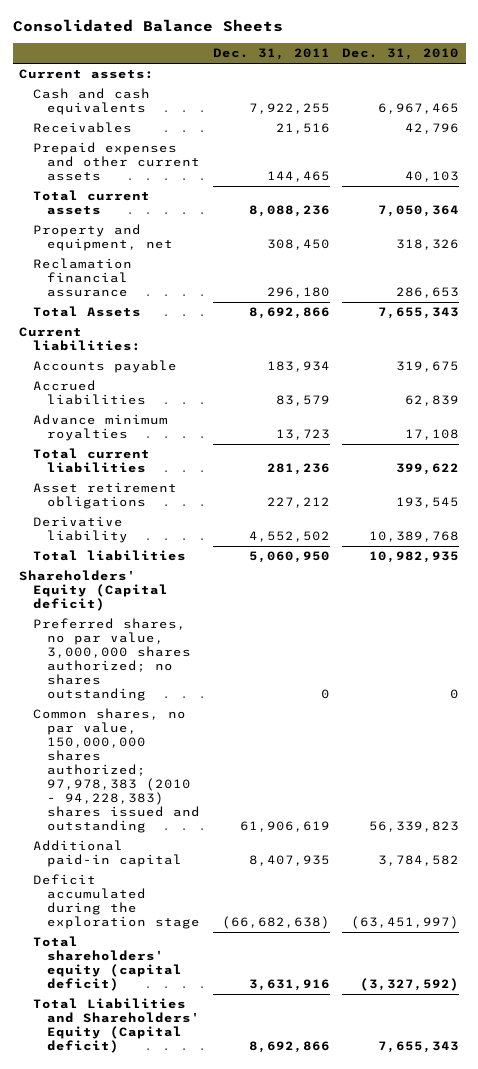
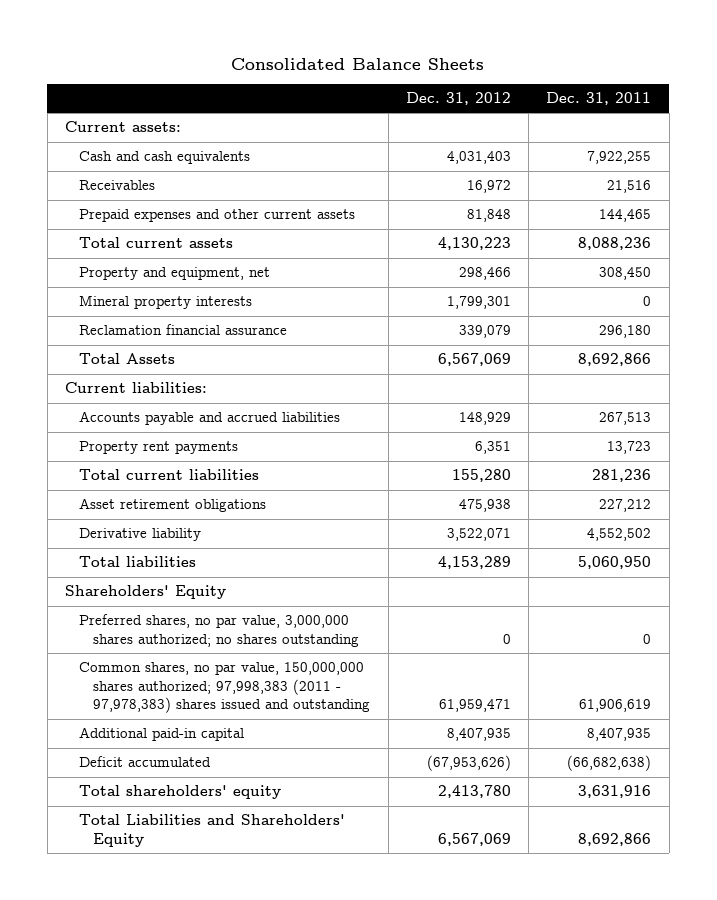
[342,48,460,61] Dec. 31, 2010 -> none
none -> [405,92,511,106] Dec. 31, 2012
none -> [79,295,253,310] Mineral property interests
[33,360,178,374] Accounts payable -> none
[33,380,147,406] Accrued liabilities -> none
none -> [79,411,341,426] Accounts payable and accrued liabilities
[33,414,169,442] Advance minimum royalties -> [79,441,239,455] Property rent payments
[18,570,169,612] Shareholders' Equity (Capital deficit) -> [65,585,227,600] Shareholders' Equity
[33,708,201,834] Common shares, no par value, 150,000,000 shares authorized; 97,978,383 (2010 - 94,228,383) shares issued and outstanding -> [79,662,371,714] Common shares, no par value, 150,000,000 shares authorized; 97,998,383 (2011 - 97,978,383) shares issued and outstanding
[33,874,201,930] Deficit accumulated during the exploration stage -> [79,756,212,768] Deficit accumulated
[33,936,183,992] Total shareholders' equity (capital deficit) -> [79,785,282,800] Total shareholders' equity
[33,998,201,1054] Total Liabilities and Shareholders' Equity (Capital deficit) -> [79,814,346,847] Total Liabilities and Shareholders' Equity

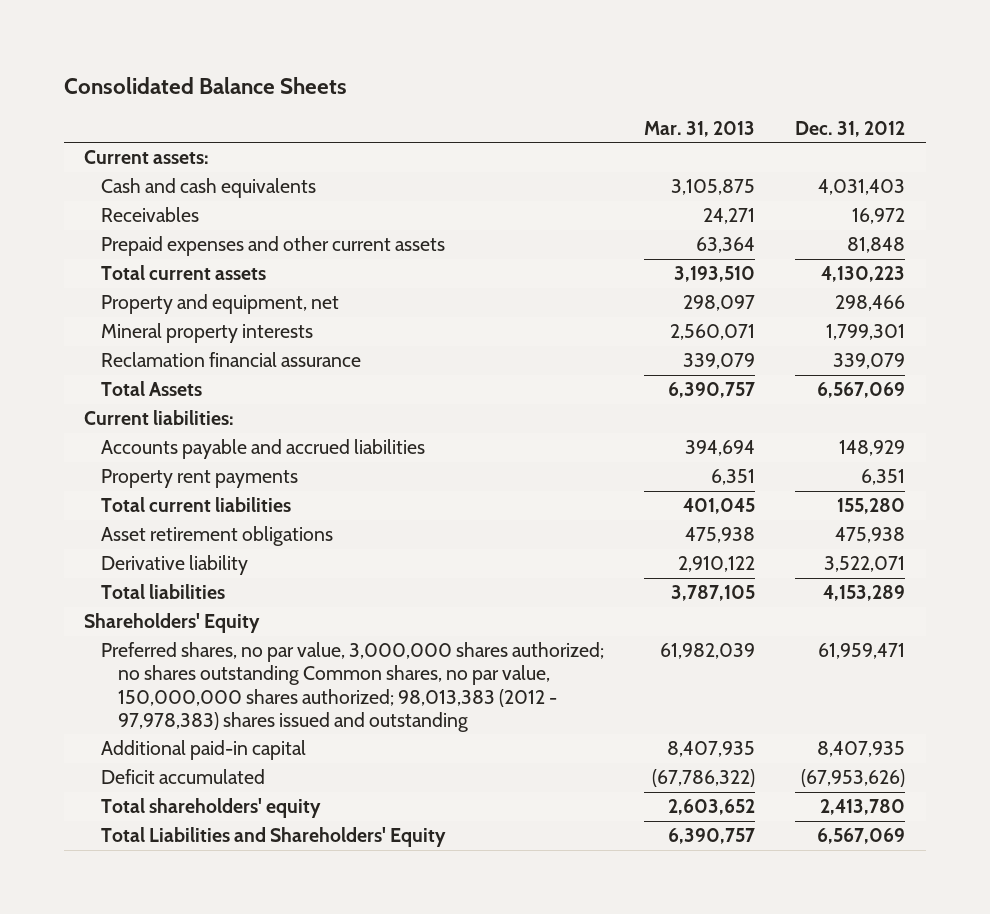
[546,92,652,106] Dec. 31, 2011 -> none
none -> [644,120,756,137] Mar. 31, 2013
[79,614,360,647] Preferred shares, no par value, 3,000,000 shares authorized; no shares outstanding -> none
[79,662,371,714] Common shares, no par value, 150,000,000 shares authorized; 97,998,383 (2011 - 97,978,383) shares issued and outstanding -> [101,642,605,732] Preferred shares, no par value, 3,000,000 shares authorized; no shares outstanding Common shares, no par value, 150,000,000 shares authorized; 98,013,383 (2012 - 97,978,383) shares issued and outstanding

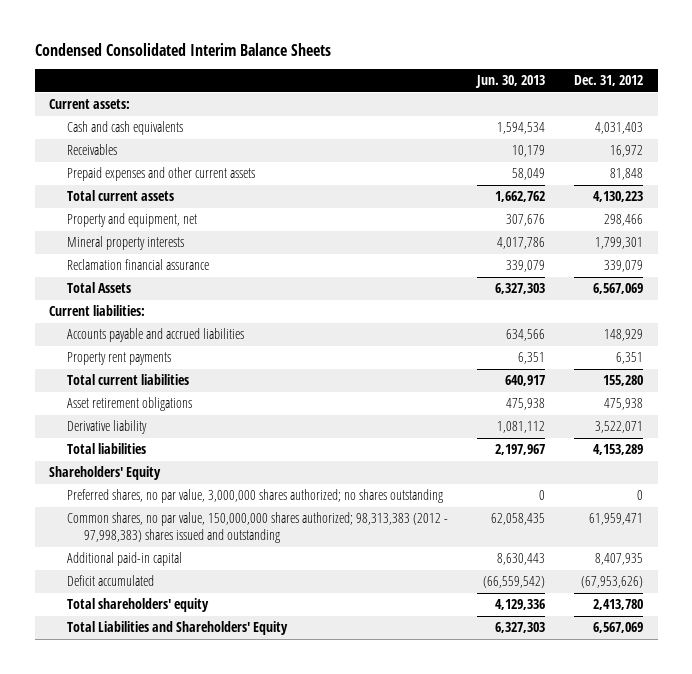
[64,77,348,95] Consolidated Balance Sheets -> [34,42,331,56] Condensed Consolidated Interim Balance Sheets
[644,120,756,137] Mar. 31, 2013 -> none
none -> [474,75,545,89] Jun. 30, 2013
none -> [66,489,443,504] Preferred shares, no par value, 3,000,000 shares authorized; no shares outstanding
[101,642,605,732] Preferred shares, no par value, 3,000,000 shares authorized; no shares outstanding Common shares, no par value, 150,000,000 shares authorized; 98,013,383 (2012 - 97,978,383) shares issued and outstanding -> [66,512,448,544] Common shares, no par value, 150,000,000 shares authorized; 98,313,383 (2012 - 97,998,383) shares issued and outstanding

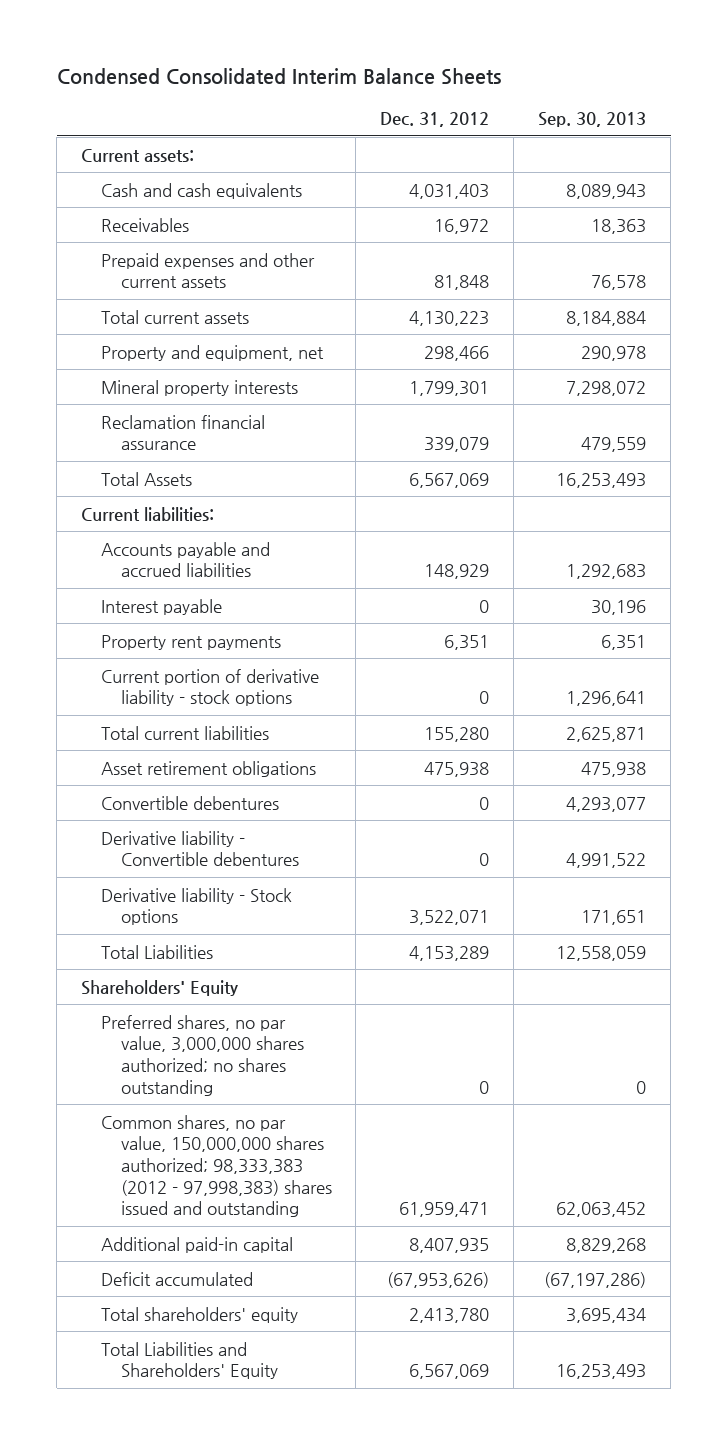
[474,75,545,89] Jun. 30, 2013 -> none
none -> [538,112,647,128] Sep. 30, 2013
none -> [100,598,222,615] Interest payable
none -> [100,668,319,707] Current portion of derivative liability - stock options
none -> [100,795,279,810] Convertible debentures
none -> [100,830,299,867] Derivative liability - Convertible debentures
[66,420,147,435] Derivative liability -> [100,887,292,926] Derivative liability - Stock options
[66,443,146,455] Total liabilities -> [100,944,213,959] Total Liabilities
[66,512,448,544] Common shares, no par value, 150,000,000 shares authorized; 98,313,383 (2012 - 97,998,383) shares issued and outstanding -> [100,1114,332,1218] Common shares, no par value, 150,000,000 shares authorized; 98,333,383 (2012 - 97,998,383) shares issued and outstanding

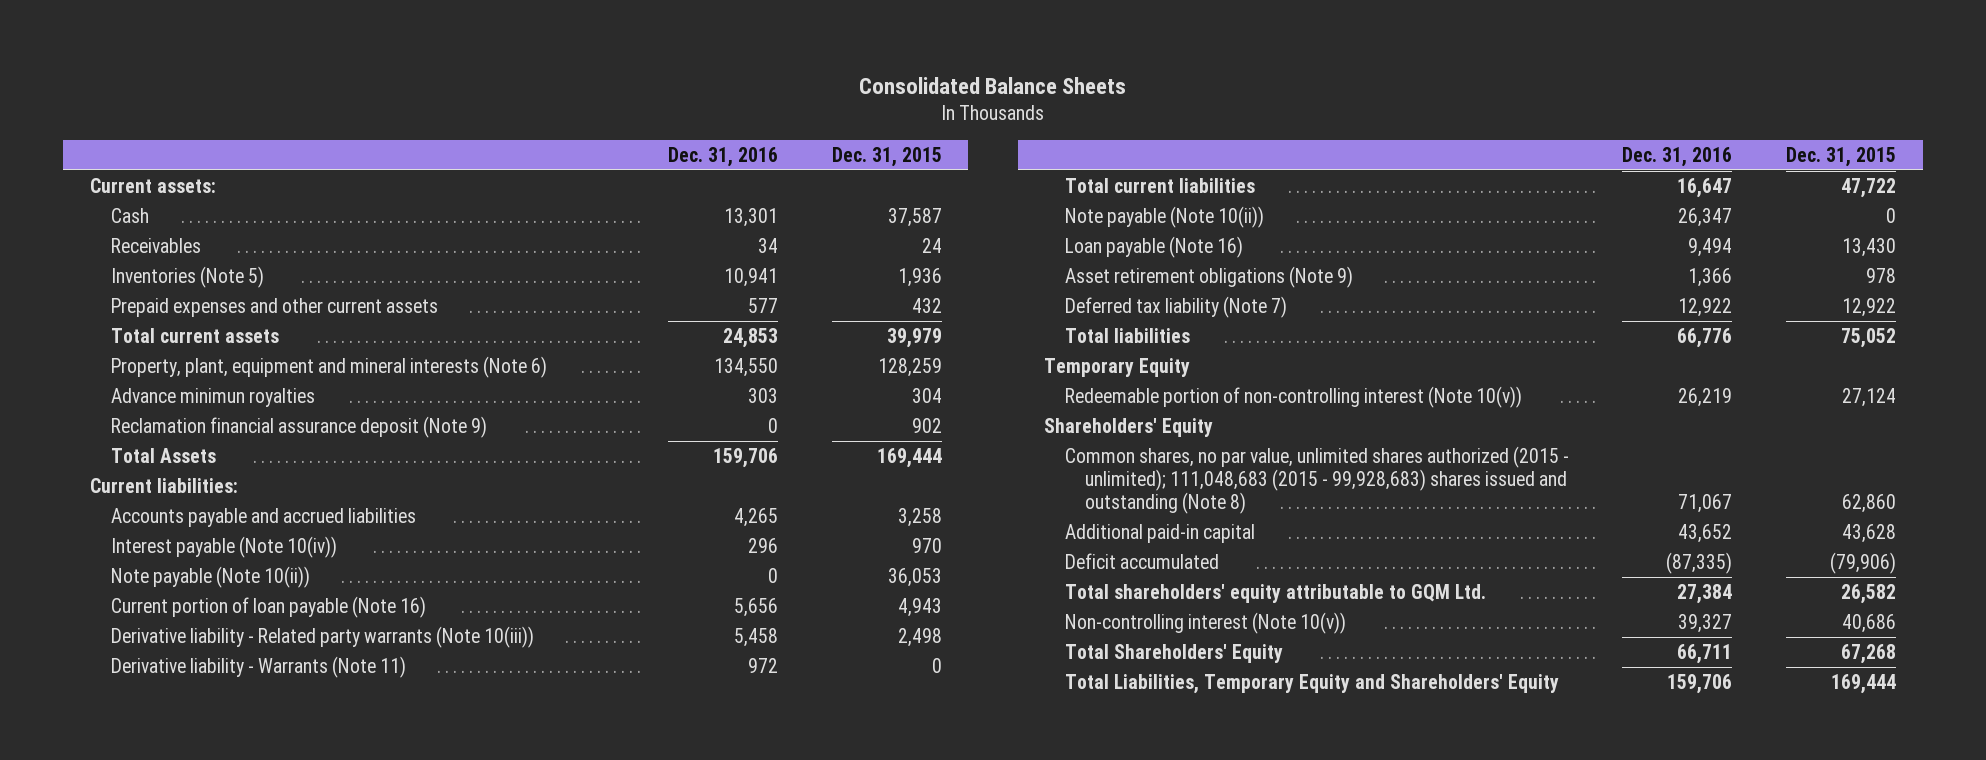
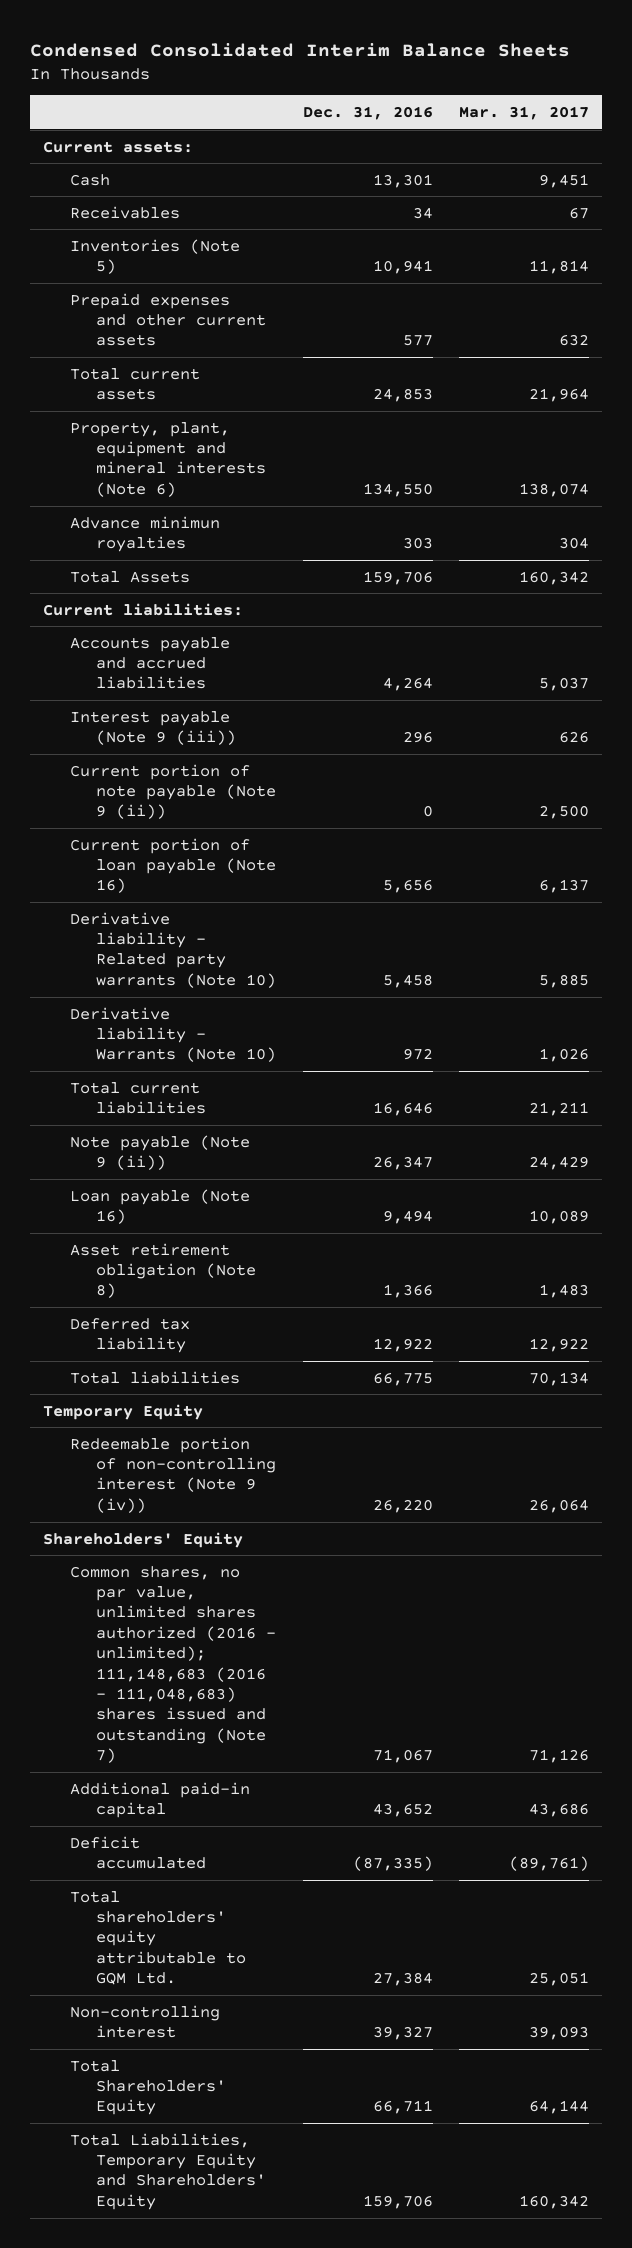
[858,76,1126,94] Consolidated Balance Sheets -> [30,43,571,58] Condensed Consolidated Interim Balance Sheets
[831,146,942,167] Dec. 31, 2015 -> none
none -> [458,106,589,121] Mar. 31, 2017
[110,415,487,438] Reclamation financial assurance deposit (Note 9) -> none
[734,507,779,527] 4,265 -> [382,677,433,692] 4,264
[110,535,337,558] Interest payable (Note 10(iv)) -> [69,710,237,746] Interest payable (Note 9 (iii))
[110,565,310,588] Note payable (Note 10(ii)) -> [69,763,277,820] Current portion of note payable (Note 9 (ii))
[110,625,534,648] Derivative liability - Related party warrants (Note 10(iii)) -> [69,911,277,988] Derivative liability - Related party warrants (Note 10)
[110,655,406,678] Derivative liability - Warrants (Note 11) -> [69,1006,277,1063] Derivative liability - Warrants (Note 10)
[1677,177,1733,198] 16,647 -> [372,1102,433,1117] 16,646
[1064,205,1264,228] Note payable (Note 10(ii)) -> [69,1134,250,1171] Note payable (Note 9 (ii))
[1064,265,1353,288] Asset retirement obligations (Note 9) -> [69,1242,257,1299] Asset retirement obligation (Note 8)
[1064,295,1287,318] Deferred tax liability (Note 7) -> [69,1317,190,1354] Deferred tax liability
[1677,327,1733,348] 66,776 -> [372,1371,433,1386] 66,775
[1064,385,1522,408] Redeemable portion of non-controlling interest (Note 10(v)) -> [69,1436,277,1513] Redeemable portion of non-controlling interest (Note 9 (iv))
[1678,387,1733,407] 26,219 -> [372,1498,433,1513] 26,220
[1064,445,1569,515] Common shares, no par value, unlimited shares authorized (2015 - unlimited); 111,048,683 (2015 - 99,928,683) shares issued and outstanding (Note 8) -> [69,1565,277,1764] Common shares, no par value, unlimited shares authorized (2016 - unlimited); 111,148,683 (2016 - 111,048,683) shares issued and outstanding (Note 7)
[1064,611,1346,634] Non-controlling interest (Note 10(v)) -> [69,2004,220,2039] Non-controlling interest

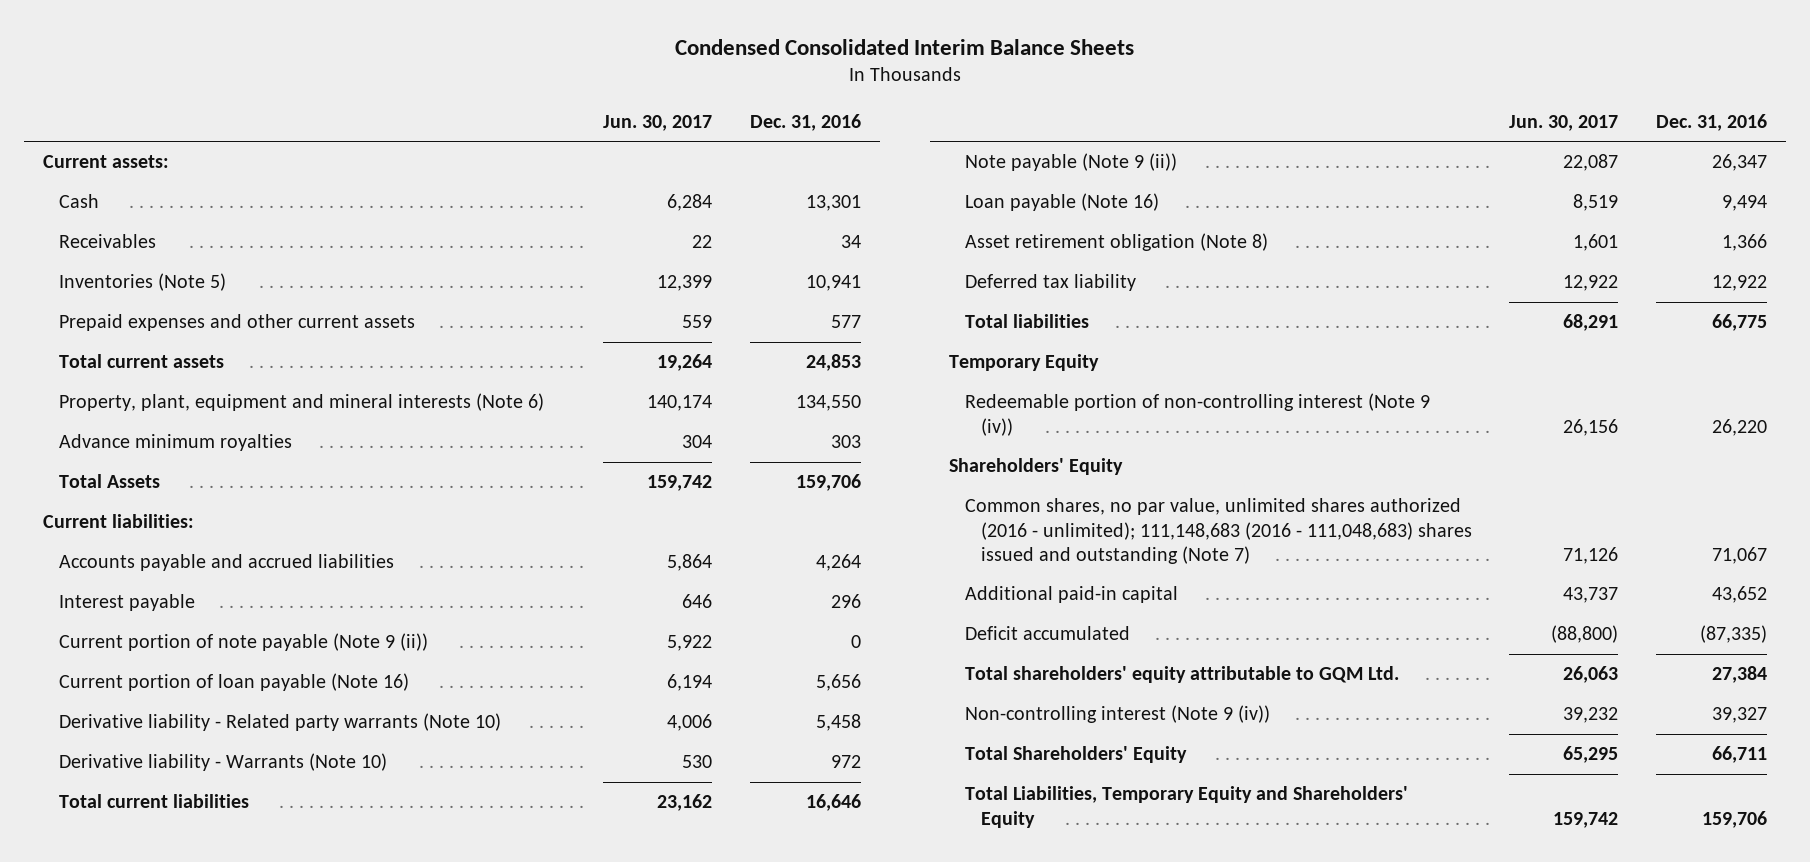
[458,106,589,121] Mar. 31, 2017 -> none
none -> [603,114,713,131] Jun. 30, 2017
[69,515,220,553] Advance minimun royalties -> [58,434,292,452] Advance minimum royalties
[69,710,237,746] Interest payable (Note 9 (iii)) -> [58,594,195,612] Interest payable
[69,2004,220,2039] Non-controlling interest -> [964,705,1270,724] Non-controlling interest (Note 9 (iv))

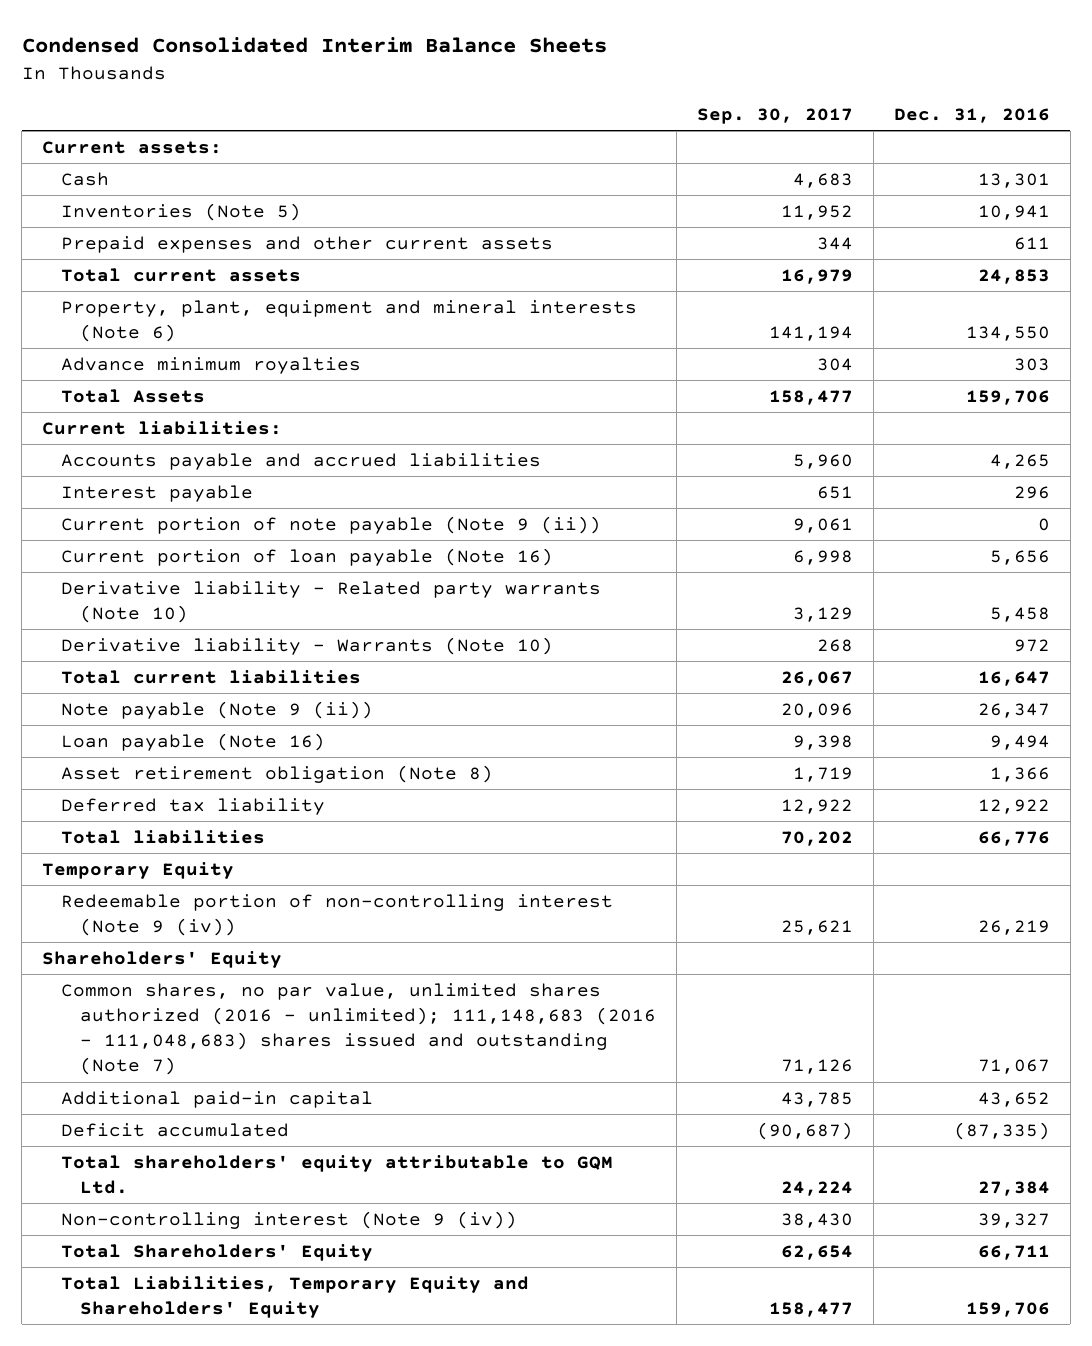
[603,114,713,131] Jun. 30, 2017 -> none
none -> [697,108,854,125] Sep. 30, 2017
[58,234,156,249] Receivables -> none
[831,315,862,329] 577 -> [1014,236,1051,250] 611
[816,554,862,572] 4,264 -> [990,453,1051,469] 4,265
[806,794,862,812] 16,646 -> [978,670,1051,686] 16,647
[1712,314,1768,332] 66,775 -> [978,830,1051,846] 66,776
[1712,418,1768,436] 26,220 -> [978,919,1051,935] 26,219

